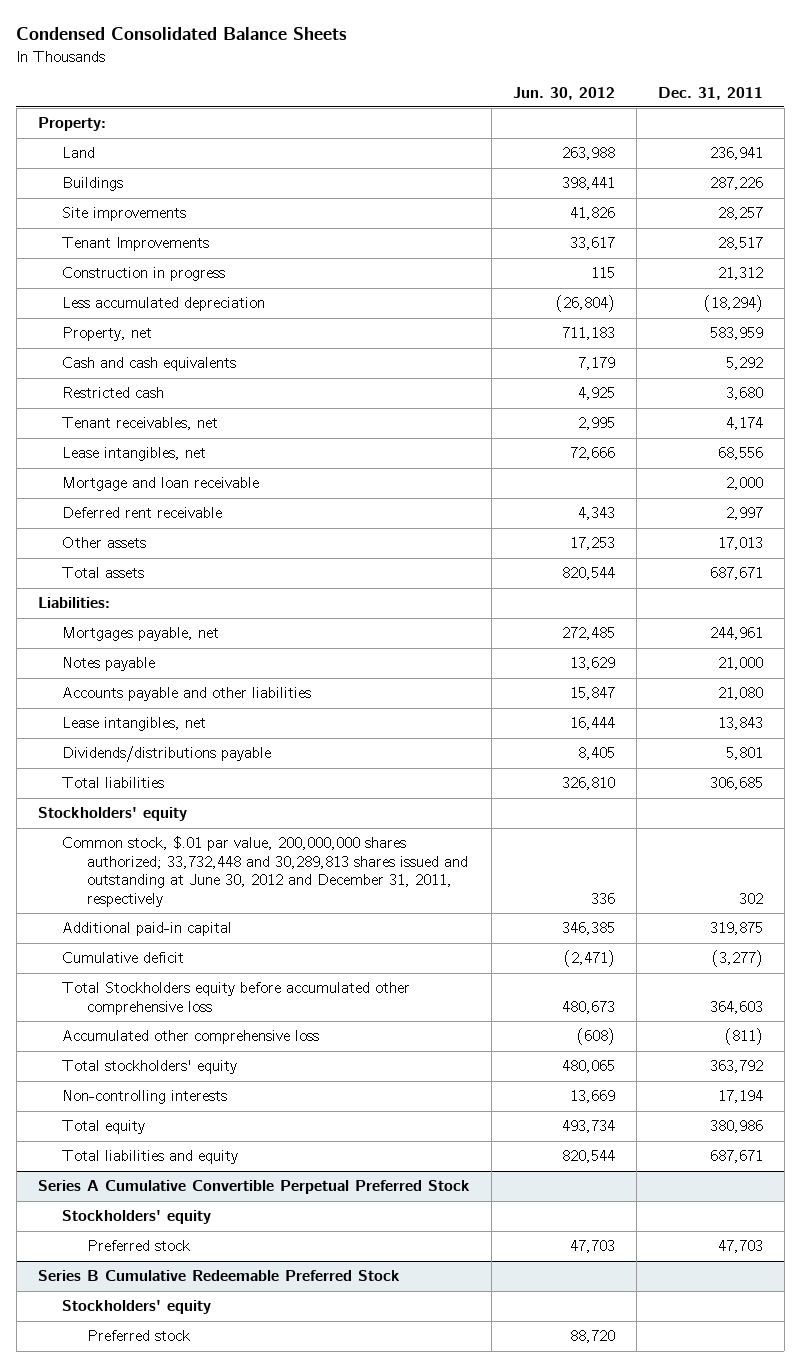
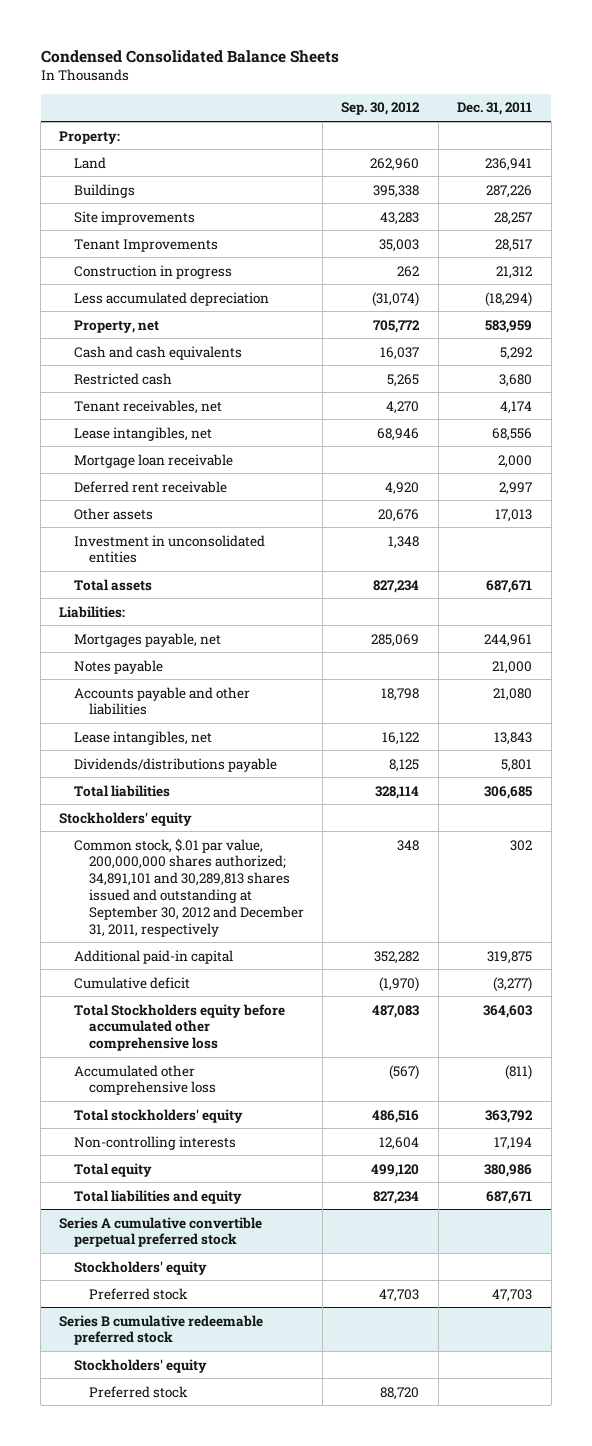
[512,86,615,100] Jun. 30, 2012 -> none
none -> [341,102,421,116] Sep. 30, 2012
[62,477,260,492] Mortgage and loan receivable -> [74,453,234,468] Mortgage loan receivable
none -> [74,534,266,564] Investment in unconsolidated entities
[62,836,469,907] Common stock, $.01 par value, 200,000,000 shares authorized; 33,732,448 and 30,289,813 shares issued and outstanding at June 30, 2012 and December 31, 2011, respectively -> [74,837,304,937] Common stock, $.01 par value, 200,000,000 shares authorized; 34,891,101 and 30,289,813 shares issued and outstanding at September 30, 2012 and December 31, 2011, respectively
[37,1180,470,1195] Series A Cumulative Convertible Perpetual Preferred Stock -> [59,1216,263,1248] Series A cumulative convertible perpetual preferred stock
[37,1270,400,1282] Series B Cumulative Redeemable Preferred Stock -> [59,1314,264,1346] Series B cumulative redeemable preferred stock

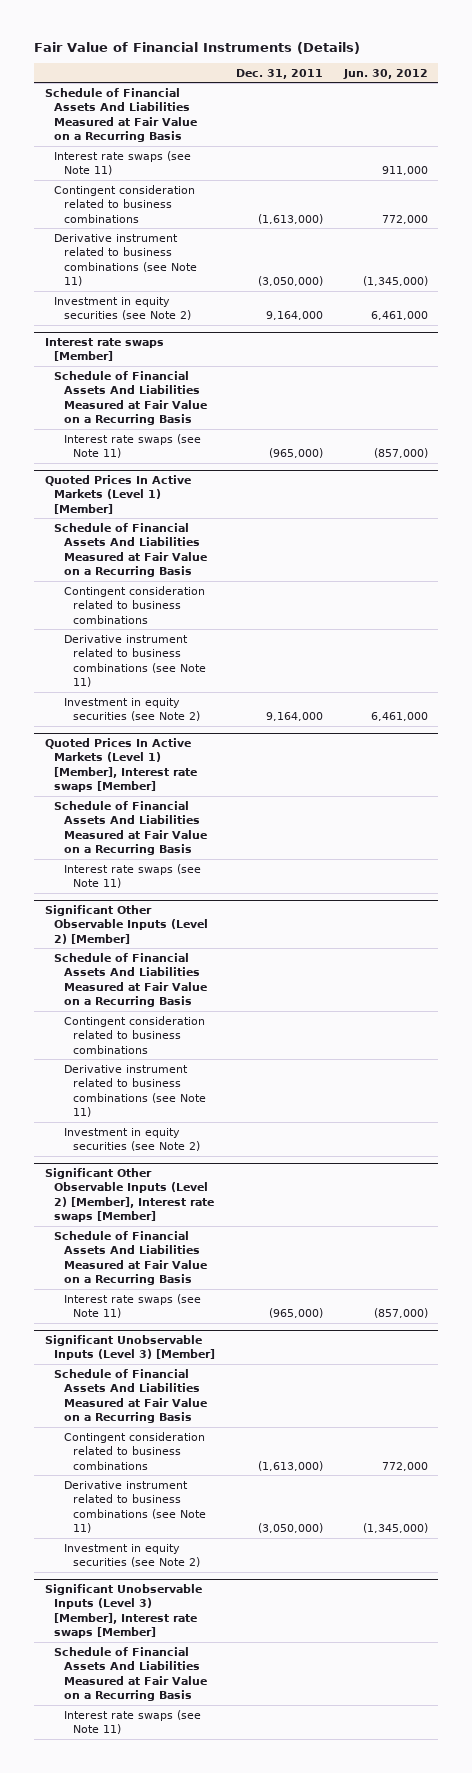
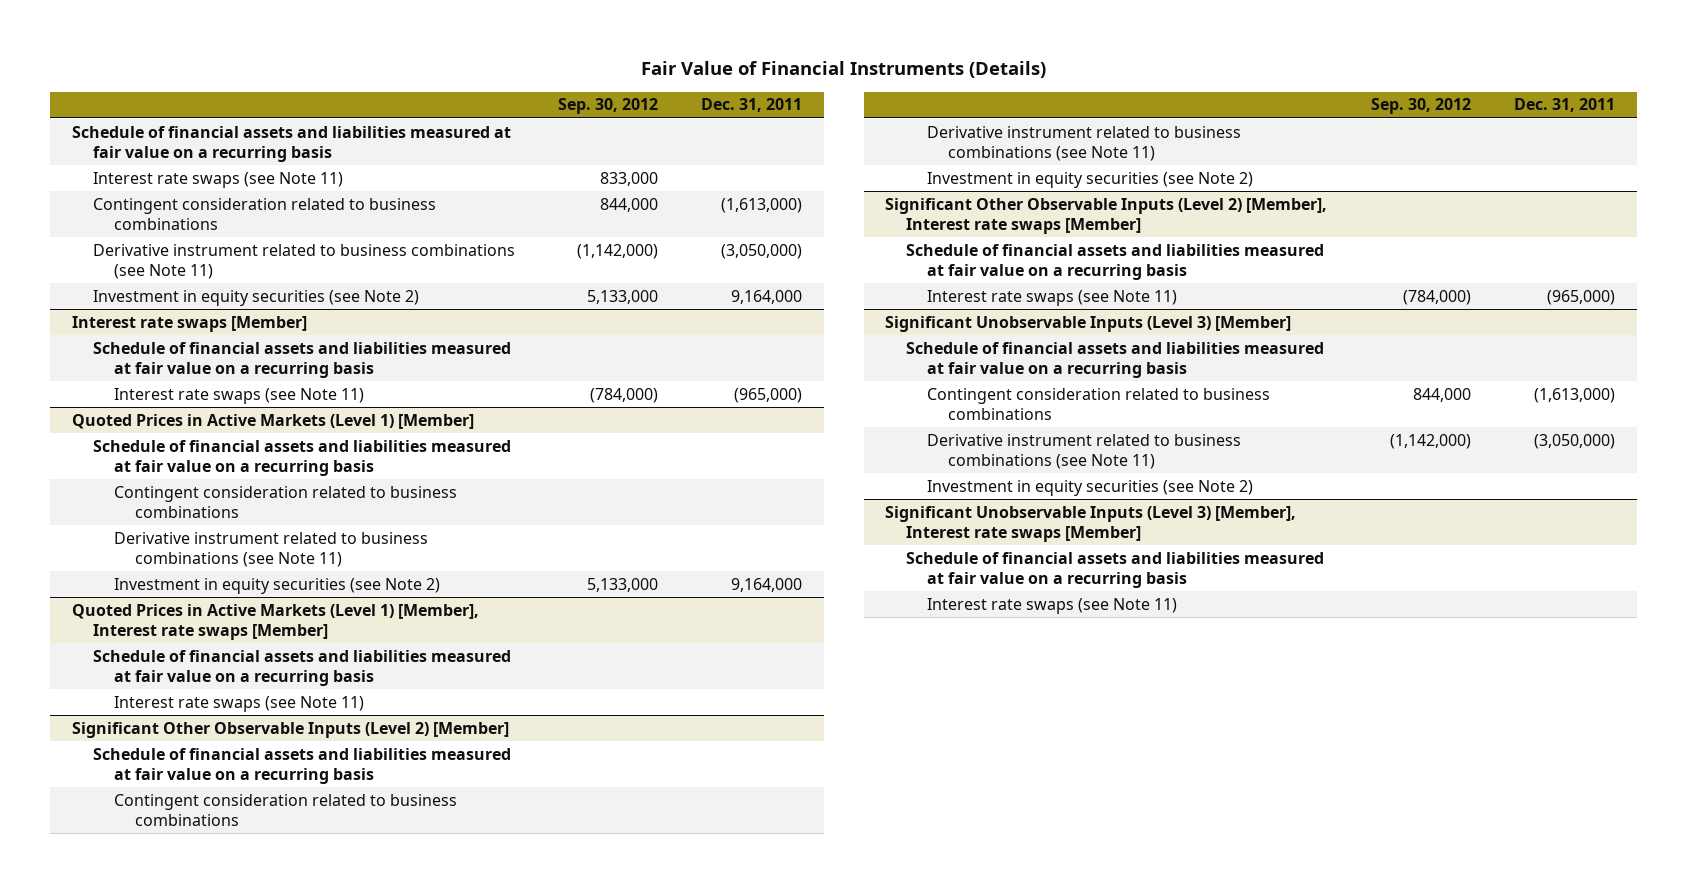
[342,68,428,79] Jun. 30, 2012 -> none
none -> [557,98,658,115] Sep. 30, 2012
[44,87,198,142] Schedule of Financial Assets And Liabilities Measured at Fair Value on a Recurring Basis -> [71,125,511,162] Schedule of financial assets and liabilities measured at fair value on a recurring basis
[54,370,207,425] Schedule of Financial Assets And Liabilities Measured at Fair Value on a Recurring Basis -> [92,341,511,378] Schedule of financial assets and liabilities measured at fair value on a recurring basis
[44,475,191,514] Quoted Prices In Active Markets (Level 1) [Member] -> [71,413,474,429] Quoted Prices in Active Markets (Level 1) [Member]
[54,522,207,577] Schedule of Financial Assets And Liabilities Measured at Fair Value on a Recurring Basis -> [92,439,511,476] Schedule of financial assets and liabilities measured at fair value on a recurring basis
[44,738,198,793] Quoted Prices In Active Markets (Level 1) [Member], Interest rate swaps [Member] -> [71,603,479,640] Quoted Prices in Active Markets (Level 1) [Member], Interest rate swaps [Member]
[54,800,207,855] Schedule of Financial Assets And Liabilities Measured at Fair Value on a Recurring Basis -> [92,649,511,686] Schedule of financial assets and liabilities measured at fair value on a recurring basis
[54,952,207,1007] Schedule of Financial Assets And Liabilities Measured at Fair Value on a Recurring Basis -> [92,747,511,784] Schedule of financial assets and liabilities measured at fair value on a recurring basis
[54,1230,207,1285] Schedule of Financial Assets And Liabilities Measured at Fair Value on a Recurring Basis -> [906,243,1325,280] Schedule of financial assets and liabilities measured at fair value on a recurring basis
[54,1368,207,1423] Schedule of Financial Assets And Liabilities Measured at Fair Value on a Recurring Basis -> [906,341,1325,378] Schedule of financial assets and liabilities measured at fair value on a recurring basis
[54,1646,207,1701] Schedule of Financial Assets And Liabilities Measured at Fair Value on a Recurring Basis -> [906,551,1325,588] Schedule of financial assets and liabilities measured at fair value on a recurring basis

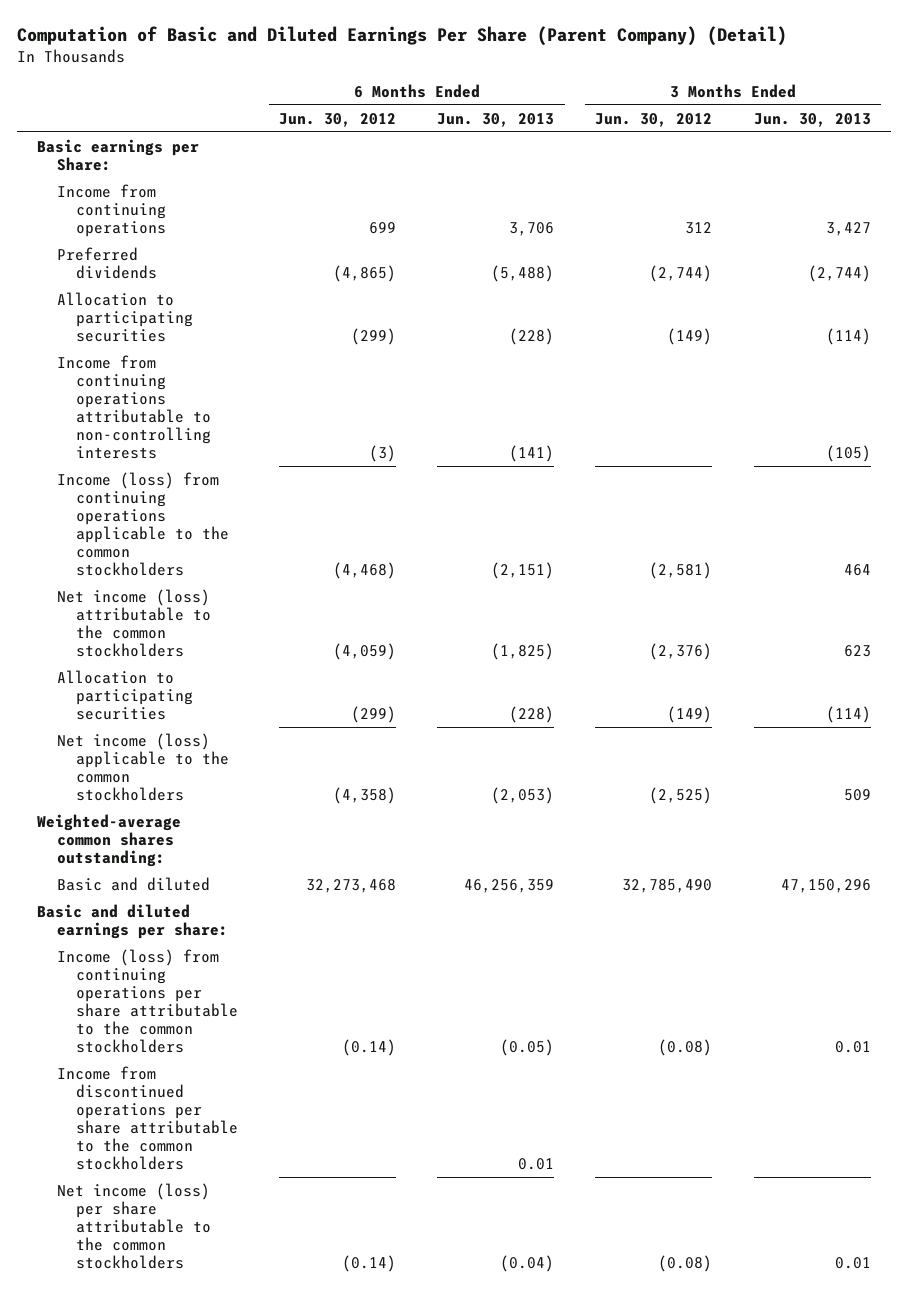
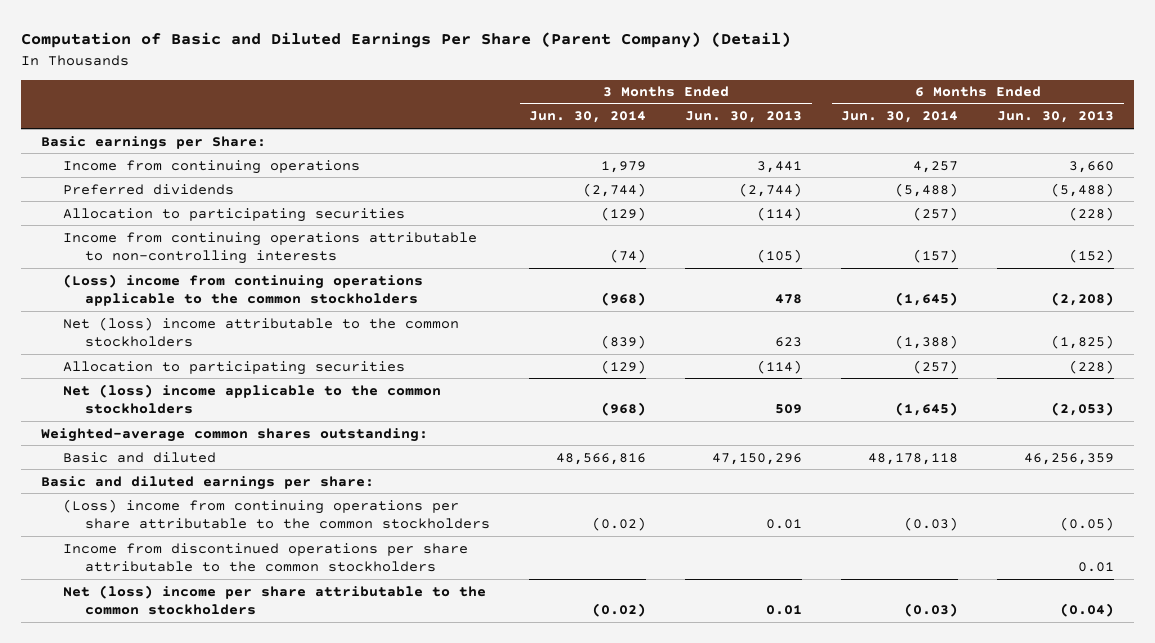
[279,112,397,127] Jun. 30, 2012 -> none
[595,112,713,127] Jun. 30, 2012 -> none
none -> [529,111,647,124] Jun. 30, 2014
none -> [841,111,959,124] Jun. 30, 2014
[509,222,555,237] 3,706 -> [1069,160,1115,173] 3,660
[825,222,871,237] 3,427 -> [757,160,803,173] 3,441
[509,445,555,463] (141) -> [1069,249,1115,264] (152)
[56,472,230,577] Income (loss) from continuing operations applicable to the common stockholders -> [63,273,424,307] (Loss) income from continuing operations applicable to the common stockholders
[491,562,555,580] (2,151) -> [1051,292,1115,307] (2,208)
[843,564,871,577] 464 -> [775,294,803,305] 478
[56,589,212,658] Net income (loss) attributable to the common stockholders -> [63,316,460,348] Net (loss) income attributable to the common stockholders
[56,733,230,802] Net income (loss) applicable to the common stockholders -> [63,383,442,415] Net (loss) income applicable to the common stockholders
[56,949,239,1054] Income (loss) from continuing operations per share attributable to the common stockholders -> [63,498,491,530] (Loss) income from continuing operations per share attributable to the common stockholders
[56,1183,212,1270] Net income (loss) per share attributable to the common stockholders -> [63,584,487,616] Net (loss) income per share attributable to the common stockholders

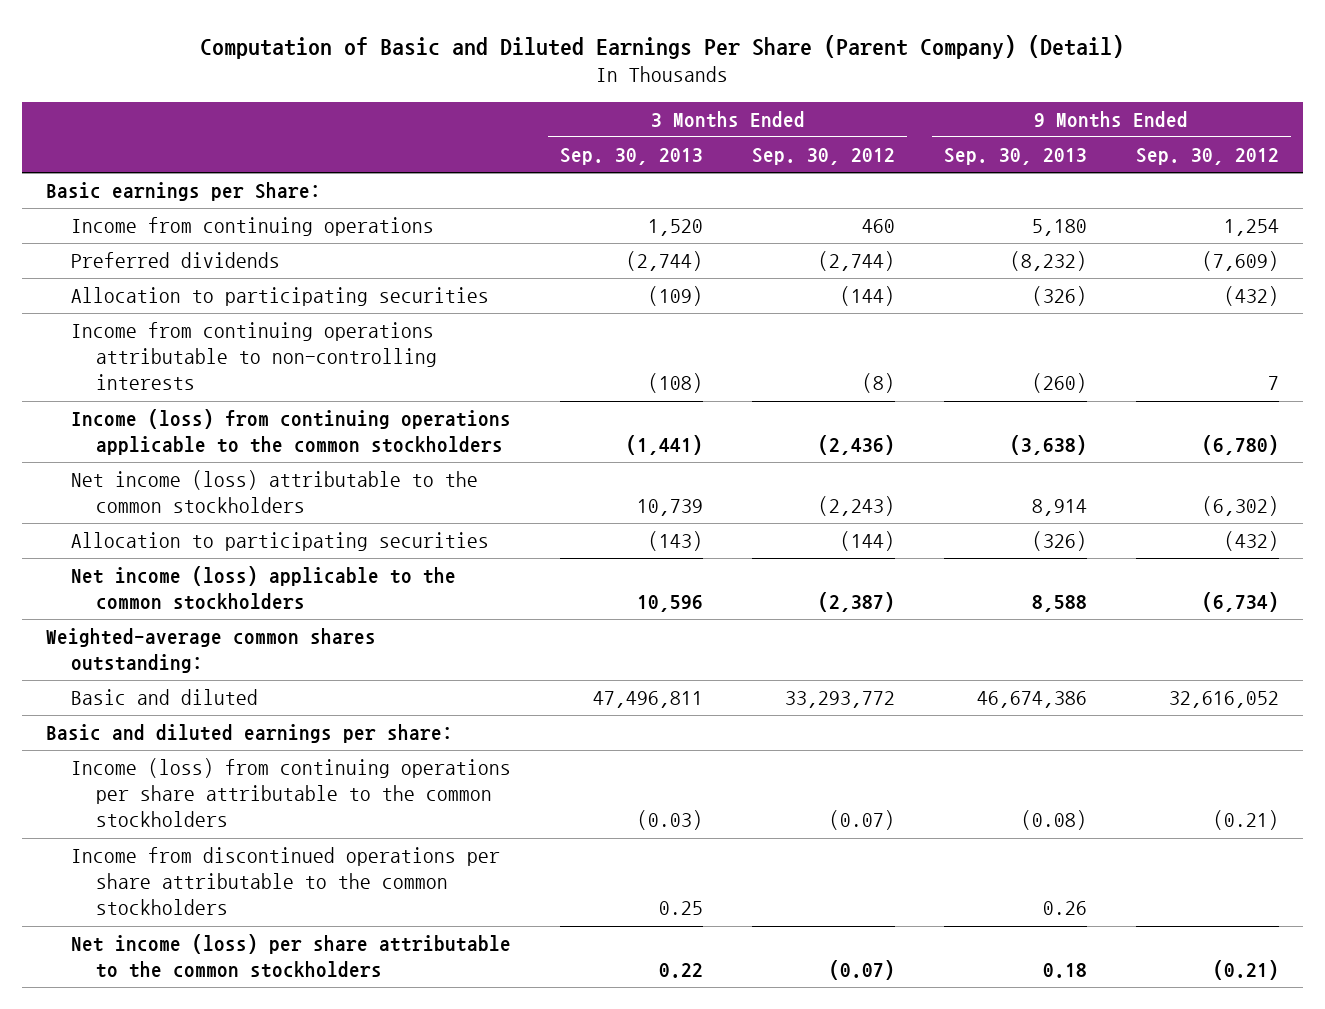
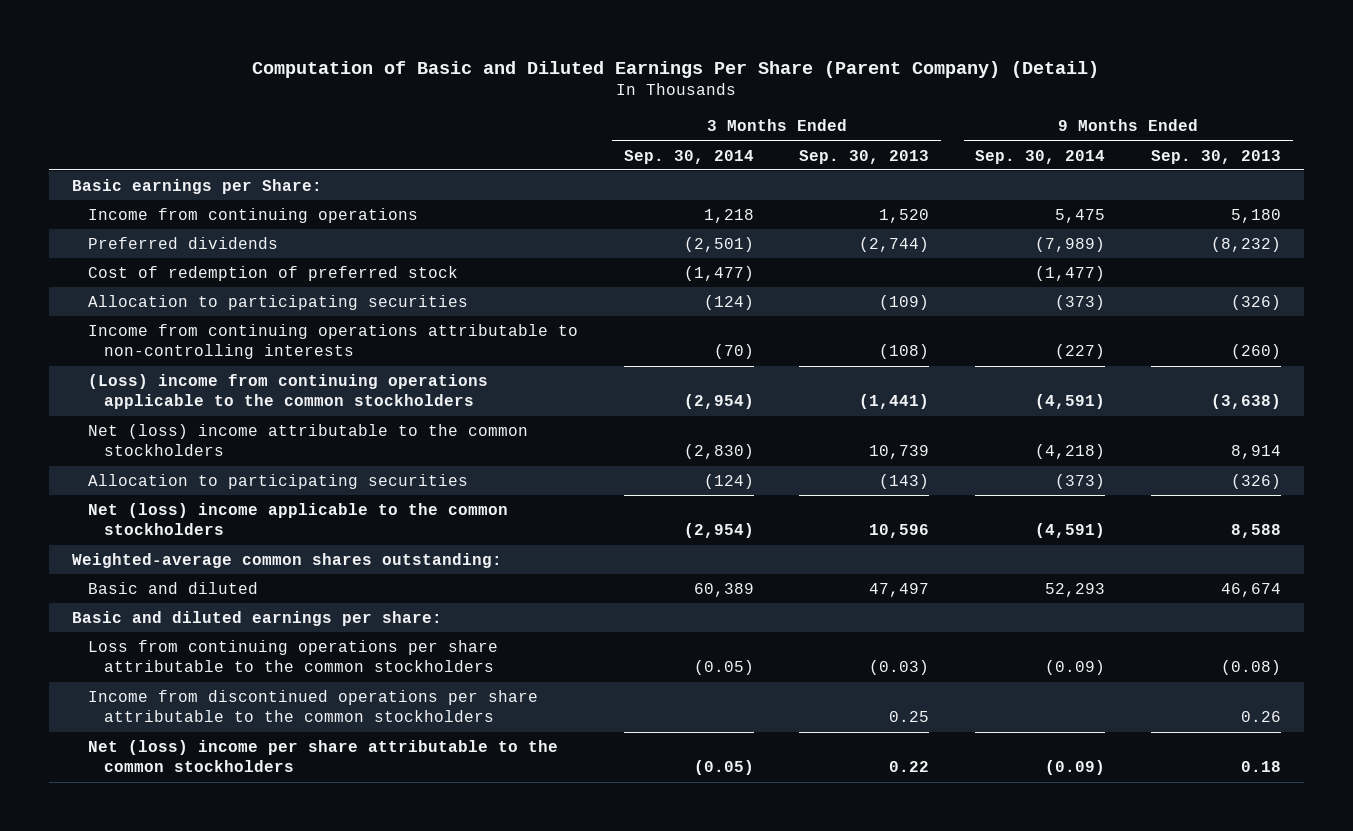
[751,148,895,166] Sep. 30, 2012 -> none
[1135,148,1279,166] Sep. 30, 2012 -> none
none -> [623,149,754,164] Sep. 30, 2014
none -> [975,149,1106,164] Sep. 30, 2014
none -> [87,265,458,281] Cost of redemption of preferred stock
[71,409,512,456] Income (loss) from continuing operations applicable to the common stockholders -> [87,373,488,410] (Loss) income from continuing operations applicable to the common stockholders
[71,470,479,514] Net income (loss) attributable to the common stockholders -> [87,423,528,457] Net (loss) income attributable to the common stockholders
[71,566,457,611] Net income (loss) applicable to the common stockholders -> [87,502,508,536] Net (loss) income applicable to the common stockholders
[593,691,704,709] 47,496,811 -> [869,582,930,597] 47,497
[976,691,1087,709] 46,674,386 -> [1221,582,1282,597] 46,674
[71,758,512,828] Income (loss) from continuing operations per share attributable to the common stockholders -> [87,639,498,673] Loss from continuing operations per share attributable to the common stockholders
[71,934,512,979] Net income (loss) per share attributable to the common stockholders -> [87,739,558,773] Net (loss) income per share attributable to the common stockholders

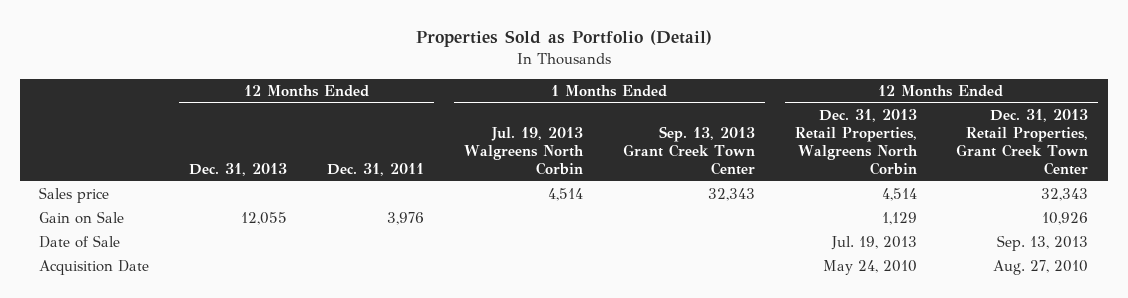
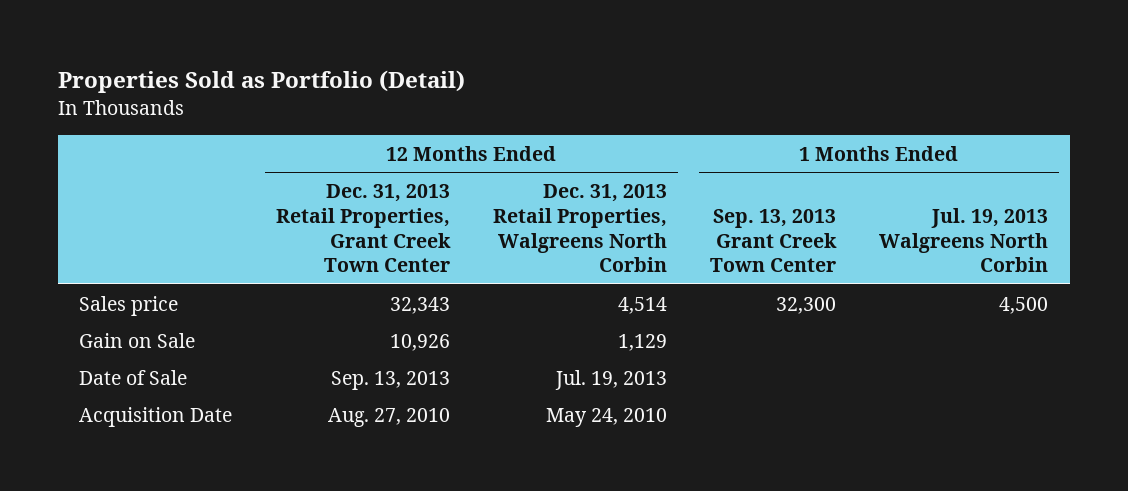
[189,163,288,177] Dec. 31, 2013 -> none
[327,163,425,177] Dec. 31, 2011 -> none
[547,188,583,202] 4,514 -> [999,296,1049,314] 4,500
[707,188,755,202] 32,343 -> [776,296,837,314] 32,300

